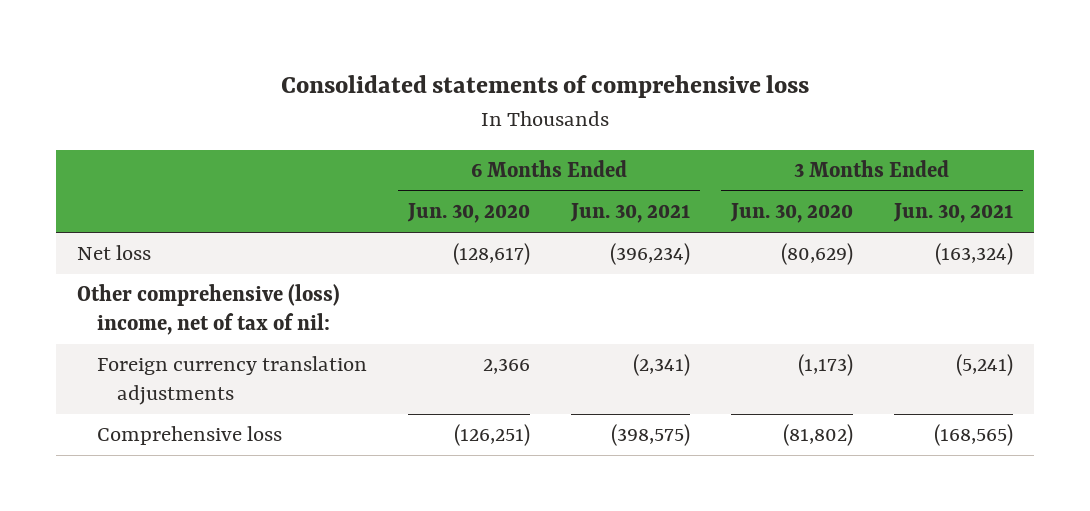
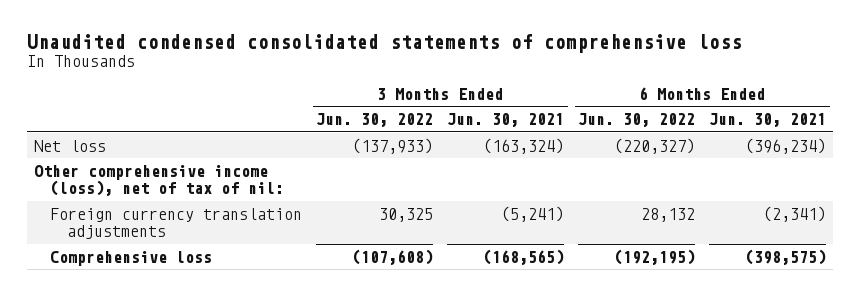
[280,75,809,99] Consolidated statements of comprehensive loss -> [27,33,743,53] Unaudited condensed consolidated statements of comprehensive loss
[406,203,530,224] Jun. 30, 2020 -> none
[730,203,854,224] Jun. 30, 2020 -> none
none -> [316,113,434,128] Jun. 30, 2022
none -> [578,113,696,128] Jun. 30, 2022
[76,284,340,335] Other comprehensive (loss) income, net of tax of nil: -> [34,165,285,197] Other comprehensive income (loss), net of tax of nil:

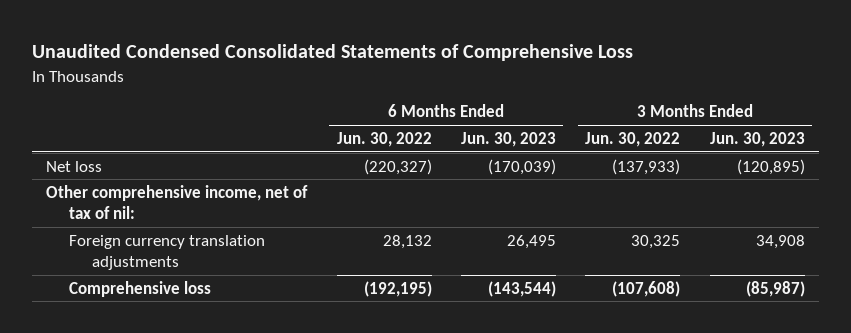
[27,33,743,53] Unaudited condensed consolidated statements of comprehensive loss -> [31,44,633,62] Unaudited Condensed Consolidated Statements of Comprehensive Loss
[447,113,565,128] Jun. 30, 2021 -> none
[709,113,827,128] Jun. 30, 2021 -> none
none -> [461,131,557,147] Jun. 30, 2023
none -> [709,131,805,147] Jun. 30, 2023
[34,165,285,197] Other comprehensive income (loss), net of tax of nil: -> [46,184,309,219] Other comprehensive income, net of tax of nil:

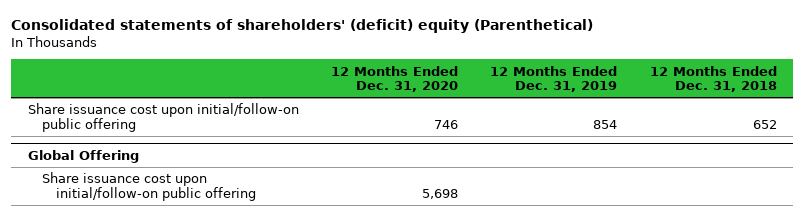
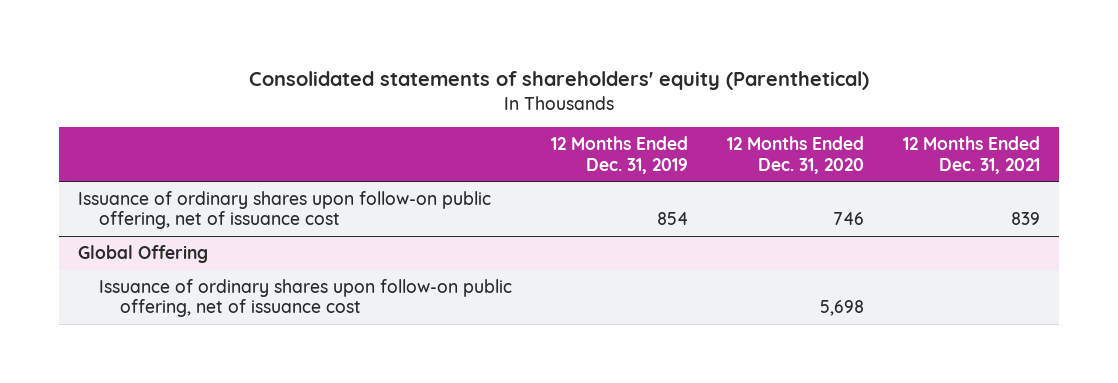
[11,19,594,34] Consolidated statements of shareholders' (deficit) equity (Parenthetical) -> [249,71,870,91] Consolidated statements of shareholders' equity (Parenthetical)
[649,65,777,93] 12 Months Ended Dec. 31, 2018 -> none
none -> [902,136,1040,174] 12 Months Ended Dec. 31, 2021
[27,103,299,132] Share issuance cost upon initial/follow-on public offering -> [78,190,492,230] Issuance of ordinary shares upon follow-on public offering, net of issuance cost
[41,172,256,201] Share issuance cost upon initial/follow-on public offering -> [99,278,513,318] Issuance of ordinary shares upon follow-on public offering, net of issuance cost

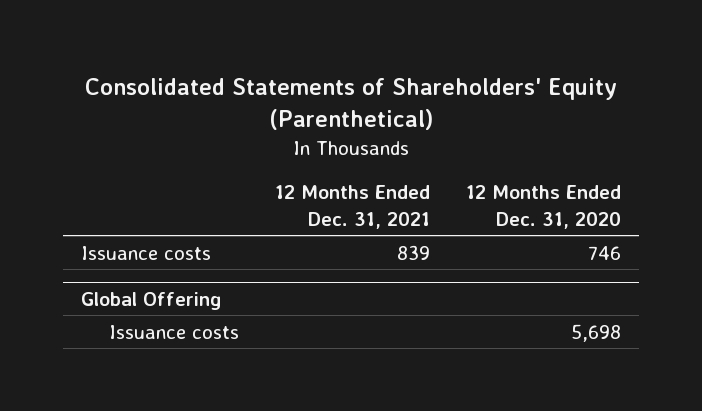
[249,71,870,91] Consolidated statements of shareholders' equity (Parenthetical) -> [85,78,618,131] Consolidated Statements of Shareholders' Equity (Parenthetical)
[551,136,689,174] 12 Months Ended Dec. 31, 2019 -> none
[78,190,492,230] Issuance of ordinary shares upon follow-on public offering, net of issuance cost -> [81,245,212,260] Issuance costs
[99,278,513,318] Issuance of ordinary shares upon follow-on public offering, net of issuance cost -> [109,324,240,339] Issuance costs

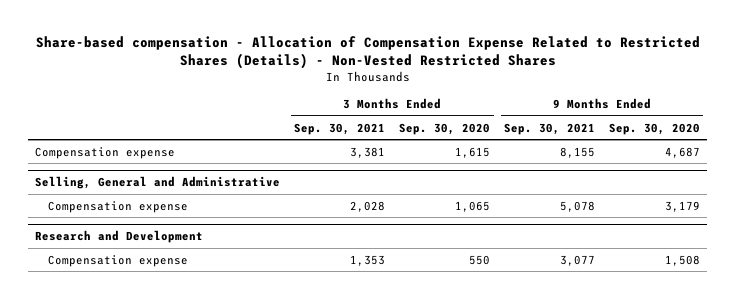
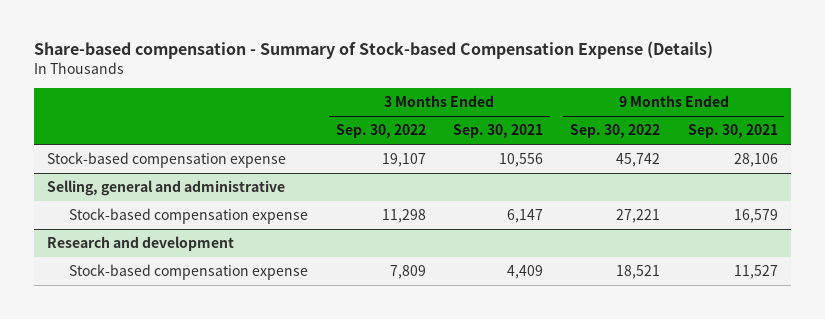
[35,35,700,69] Share-based compensation - Allocation of Compensation Expense Related to Restricted Shares (Details) - Non-Vested Restricted Shares -> [33,41,713,60] Share-based compensation - Summary of Stock-based Compensation Expense (Details)
[399,122,491,135] Sep. 30, 2020 -> none
[608,122,700,135] Sep. 30, 2020 -> none
none -> [335,124,426,139] Sep. 30, 2022
none -> [570,124,661,139] Sep. 30, 2022
[35,146,176,159] Compensation expense -> [47,152,287,169] Stock-based compensation expense
[350,146,386,158] 3,381 -> [498,153,543,168] 10,556
[559,146,595,158] 8,155 -> [733,153,778,168] 28,106
[35,176,281,190] Selling, General and Administrative -> [47,180,286,197] Selling, general and administrative
[48,200,189,213] Compensation expense -> [69,208,309,225] Stock-based compensation expense
[350,200,386,212] 2,028 -> [506,209,543,224] 6,147
[559,200,595,212] 5,078 -> [733,209,778,224] 16,579
[35,230,204,244] Research and Development -> [47,236,235,252] Research and development
[48,254,189,267] Compensation expense -> [69,264,309,281] Stock-based compensation expense
[350,254,386,266] 1,353 -> [506,265,543,280] 4,409
[559,254,595,266] 3,077 -> [733,265,778,280] 11,527

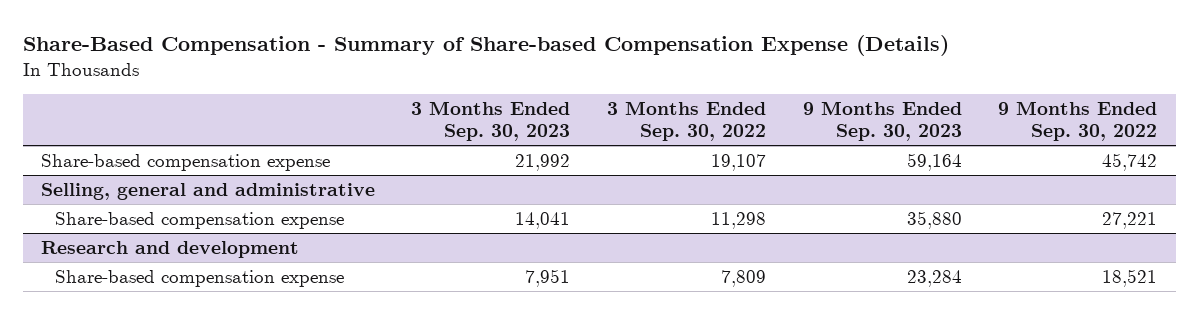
[33,41,713,60] Share-based compensation - Summary of Stock-based Compensation Expense (Details) -> [22,34,949,56] Share-Based Compensation - Summary of Share-based Compensation Expense (Details)
[452,124,543,139] Sep. 30, 2021 -> none
[687,124,778,139] Sep. 30, 2021 -> none
none -> [411,100,571,142] 3 Months Ended Sep. 30, 2023
none -> [802,100,962,142] 9 Months Ended Sep. 30, 2023
[47,152,287,169] Stock-based compensation expense -> [40,153,330,171] Share-based compensation expense
[69,208,309,225] Stock-based compensation expense -> [54,211,344,229] Share-based compensation expense
[69,264,309,281] Stock-based compensation expense -> [54,269,344,287] Share-based compensation expense

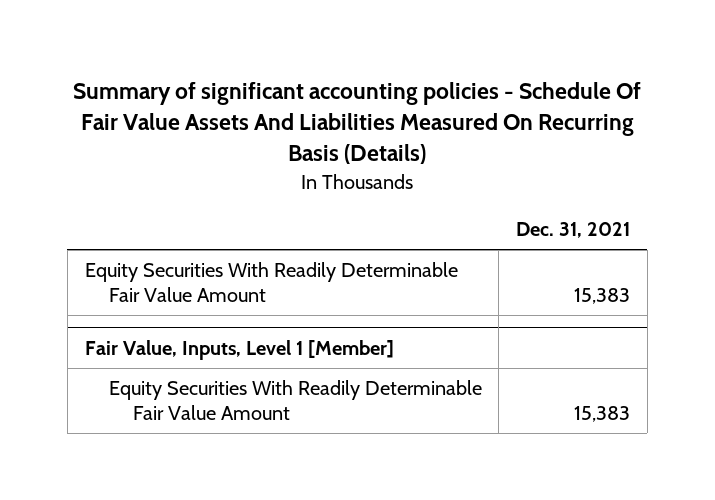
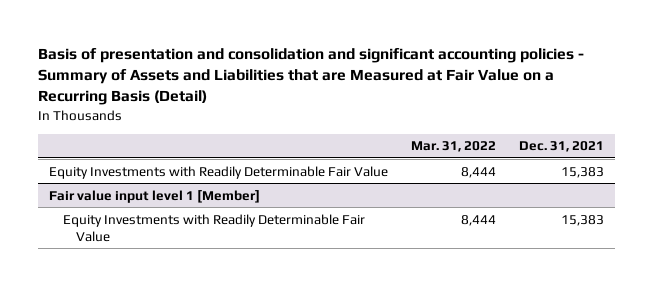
[73,81,642,165] Summary of significant accounting policies - Schedule Of Fair Value Assets And Liabilities Measured On Recurring Basis (Details) -> [38,48,585,106] Basis of presentation and consolidation and significant accounting policies - Summary of Assets and Liabilities that are Measured at Fair Value on a Recurring Basis (Detail)
none -> [411,141,497,153] Mar. 31, 2022
[84,262,458,303] Equity Securities With Readily Determinable Fair Value Amount -> [49,165,389,179] Equity Investments with Readily Determinable Fair Value
[84,339,394,360] Fair Value, Inputs, Level 1 [Member] -> [49,189,261,203] Fair value input level 1 [Member]
[108,380,482,421] Equity Securities With Readily Determinable Fair Value Amount -> [62,213,365,242] Equity Investments with Readily Determinable Fair Value

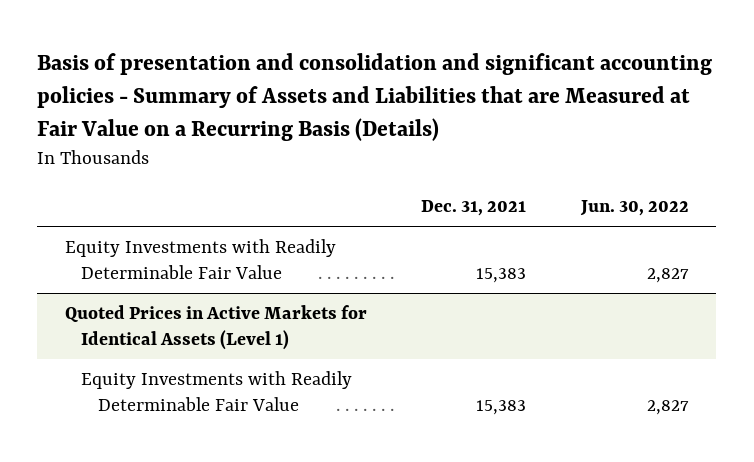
[38,48,585,106] Basis of presentation and consolidation and significant accounting policies - Summary of Assets and Liabilities that are Measured at Fair Value on a Recurring Basis (Detail) -> [37,52,713,141] Basis of presentation and consolidation and significant accounting policies - Summary of Assets and Liabilities that are Measured at Fair Value on a Recurring Basis (Details)
[411,141,497,153] Mar. 31, 2022 -> none
none -> [579,199,689,216] Jun. 30, 2022
[49,189,261,203] Fair value input level 1 [Member] -> [64,305,367,350] Quoted Prices in Active Markets for Identical Assets (Level 1)

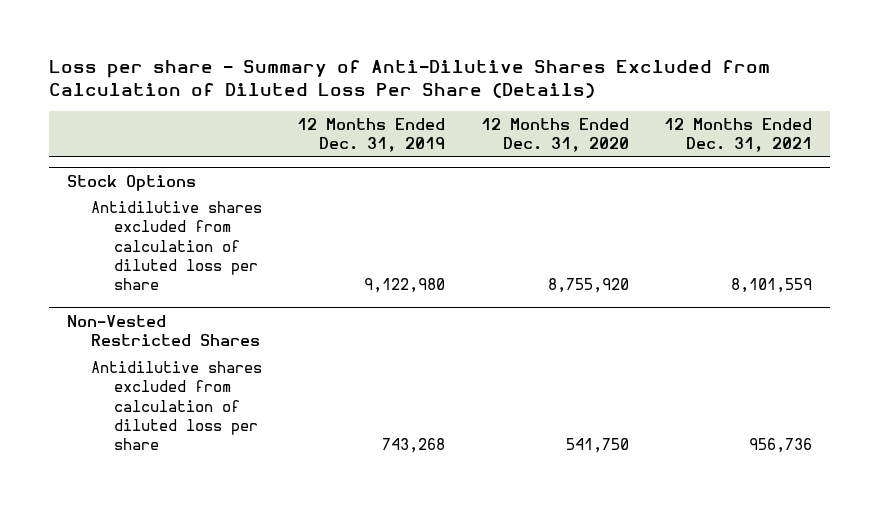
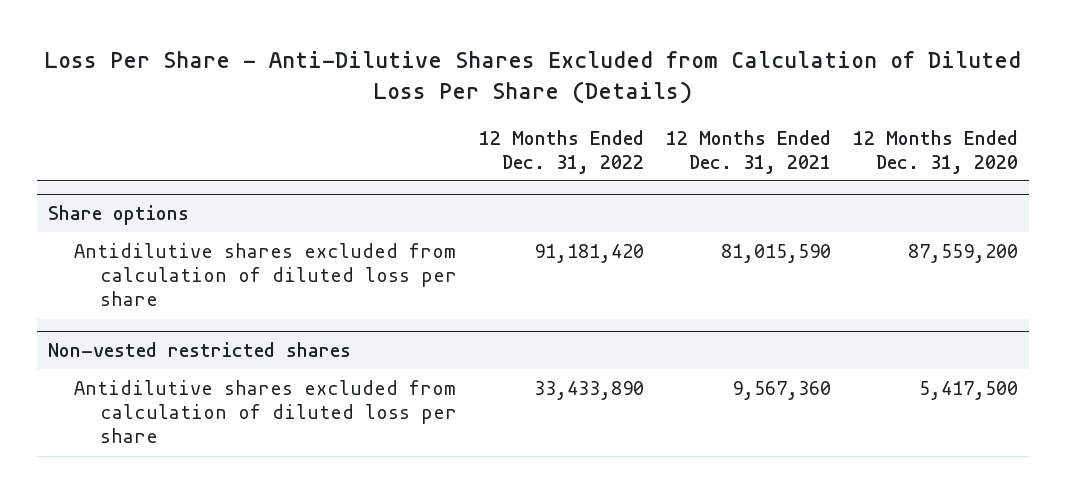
[49,59,771,98] Loss per share - Summary of Anti-Dilutive Shares Excluded from Calculation of Diluted Loss Per Share (Details) -> [43,50,1021,104] Loss Per Share - Anti-Dilutive Shares Excluded from Calculation of Diluted Loss Per Share (Details)
[297,117,446,153] 12 Months Ended Dec. 31, 2019 -> none
none -> [478,129,644,174] 12 Months Ended Dec. 31, 2022
[67,174,197,191] Stock Options -> [47,205,189,226] Share options
[547,278,629,294] 8,755,920 -> [907,244,1018,264] 87,559,200
[731,278,813,294] 8,101,559 -> [720,244,831,264] 81,015,590
[67,314,260,346] Non-Vested Restricted Shares -> [47,342,351,358] Non-vested restricted shares
[565,438,629,454] 541,750 -> [918,381,1018,401] 5,417,500
[749,438,813,454] 956,736 -> [731,381,831,401] 9,567,360

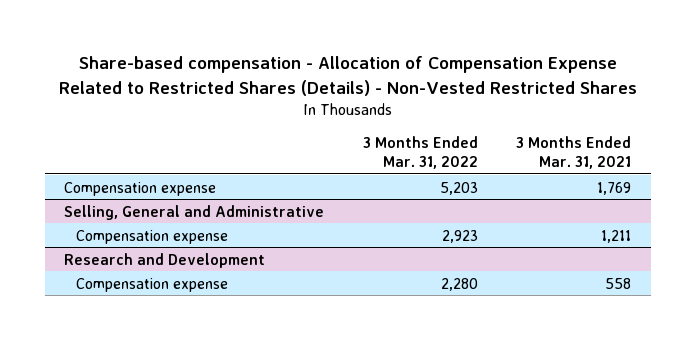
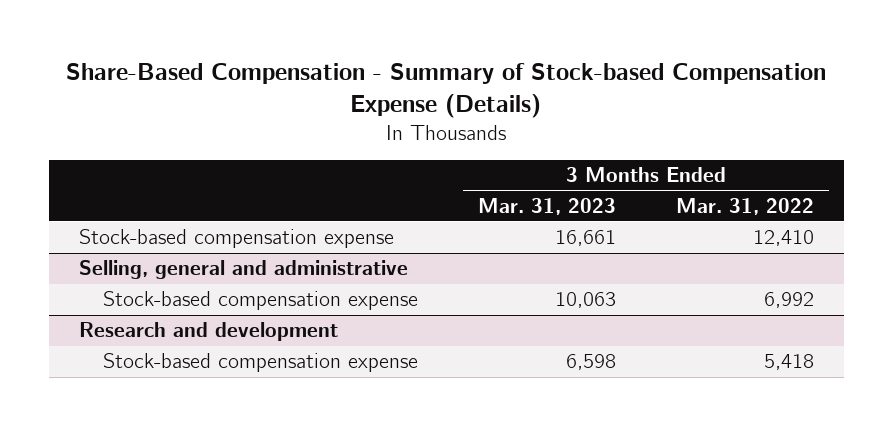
[58,56,637,96] Share-based compensation - Allocation of Compensation Expense Related to Restricted Shares (Details) - Non-Vested Restricted Shares -> [66,63,827,119] Share-Based Compensation - Summary of Stock-based Compensation Expense (Details)
[516,136,632,169] 3 Months Ended Mar. 31, 2021 -> none
none -> [477,197,616,215] Mar. 31, 2023
[64,181,217,196] Compensation expense -> [78,229,394,249] Stock-based compensation expense
[439,181,478,195] 5,203 -> [752,230,814,247] 12,410
[64,204,325,220] Selling, General and Administrative -> [78,260,408,280] Selling, general and administrative
[76,229,229,244] Compensation expense -> [103,291,419,311] Stock-based compensation expense
[441,229,478,243] 2,923 -> [763,292,814,309] 6,992
[64,252,266,268] Research and Development -> [78,322,338,342] Research and development
[76,277,229,292] Compensation expense -> [103,353,419,373] Stock-based compensation expense
[440,277,478,291] 2,280 -> [763,354,814,371] 5,418

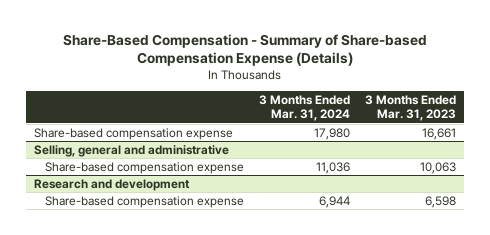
[66,63,827,119] Share-Based Compensation - Summary of Stock-based Compensation Expense (Details) -> [62,33,427,67] Share-Based Compensation - Summary of Share-based Compensation Expense (Details)
[675,197,814,215] Mar. 31, 2022 -> none
none -> [258,95,350,122] 3 Months Ended Mar. 31, 2024
[78,229,394,249] Stock-based compensation expense -> [33,127,233,140] Share-based compensation expense
[103,291,419,311] Stock-based compensation expense -> [44,161,244,174] Share-based compensation expense
[103,353,419,373] Stock-based compensation expense -> [44,195,244,208] Share-based compensation expense

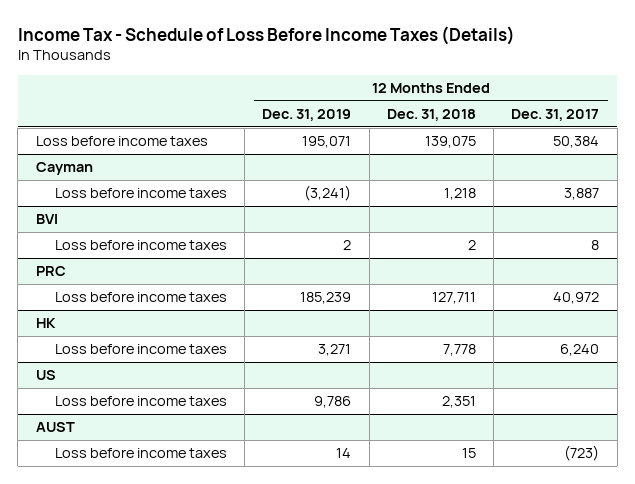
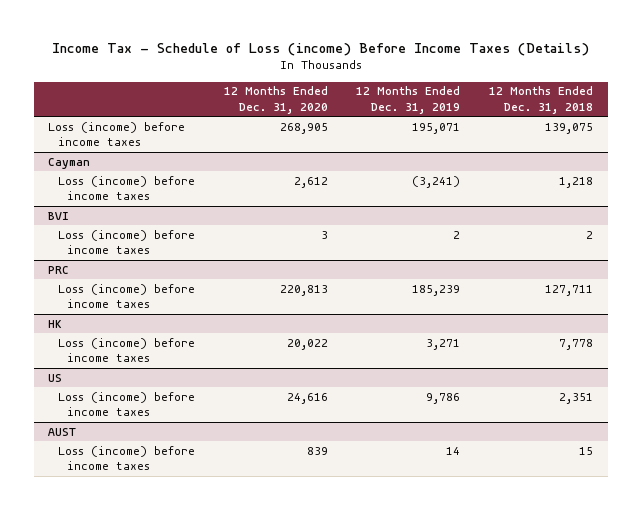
[17,25,515,45] Income Tax - Schedule of Loss Before Income Taxes (Details) -> [51,42,589,56] Income Tax - Schedule of Loss (income) Before Income Taxes (Details)
[511,109,600,122] Dec. 31, 2017 -> none
none -> [223,86,328,114] 12 Months Ended Dec. 31, 2020
[35,136,208,147] Loss before income taxes -> [48,121,186,147] Loss (income) before income taxes
[54,188,227,199] Loss before income taxes -> [57,175,195,201] Loss (income) before income taxes
[54,240,227,251] Loss before income taxes -> [57,229,195,255] Loss (income) before income taxes
[54,292,227,303] Loss before income taxes -> [57,283,195,309] Loss (income) before income taxes
[54,344,227,355] Loss before income taxes -> [57,337,195,363] Loss (income) before income taxes
[54,396,227,407] Loss before income taxes -> [57,391,195,417] Loss (income) before income taxes
[54,448,227,459] Loss before income taxes -> [57,445,195,471] Loss (income) before income taxes

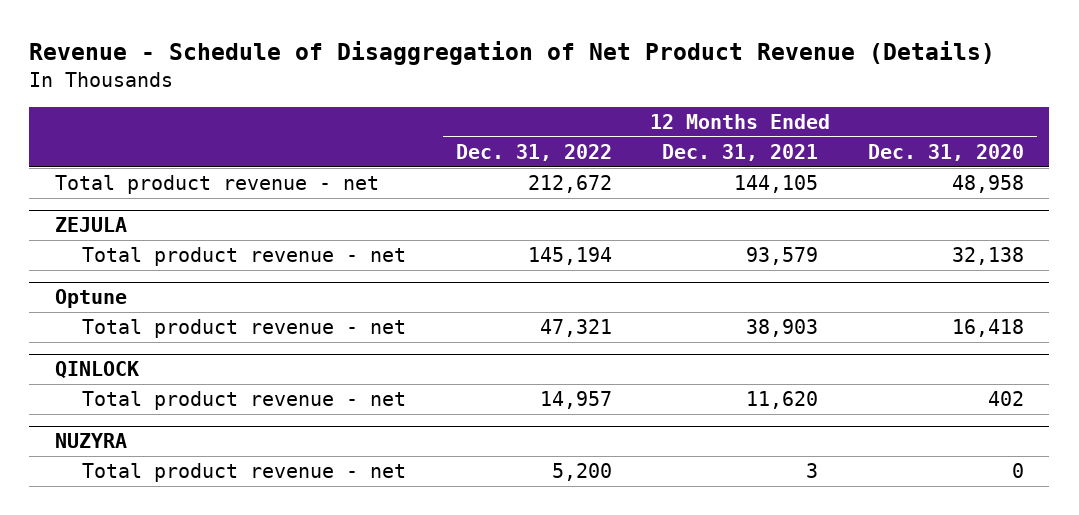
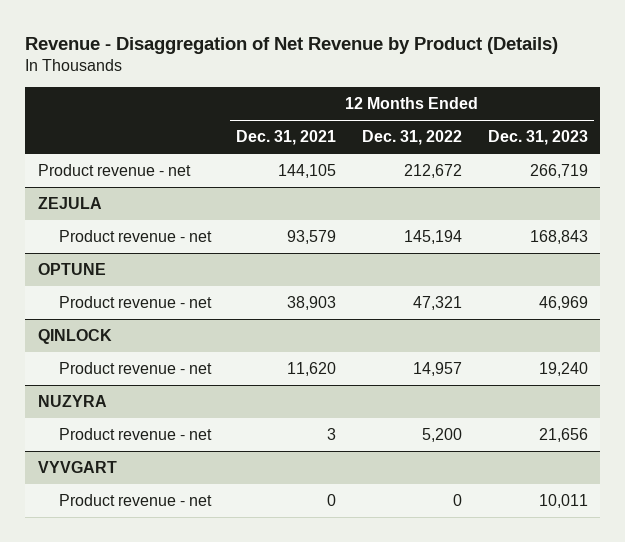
[29,41,996,66] Revenue - Schedule of Disaggregation of Net Product Revenue (Details) -> [24,36,558,54] Revenue - Disaggregation of Net Revenue by Product (Details)
[868,143,1025,161] Dec. 31, 2020 -> none
none -> [487,130,588,146] Dec. 31, 2023
[54,175,379,195] Total product revenue - net -> [37,164,191,177] Product revenue - net
[81,247,406,267] Total product revenue - net -> [58,230,212,243] Product revenue - net
[54,289,127,309] Optune -> [37,263,106,276] OPTUNE
[81,319,406,339] Total product revenue - net -> [58,296,212,309] Product revenue - net
[81,391,406,411] Total product revenue - net -> [58,362,212,375] Product revenue - net
[81,463,406,483] Total product revenue - net -> [58,428,212,441] Product revenue - net
none -> [37,461,117,474] VYVGART
none -> [58,494,212,507] Product revenue - net

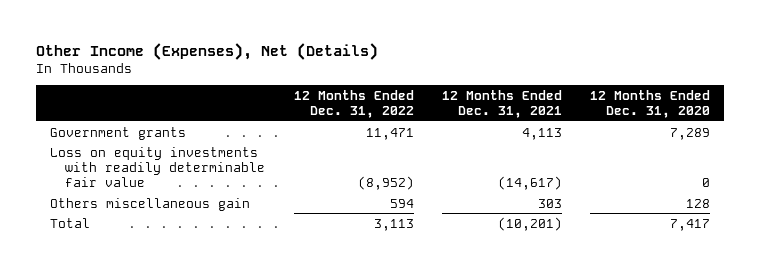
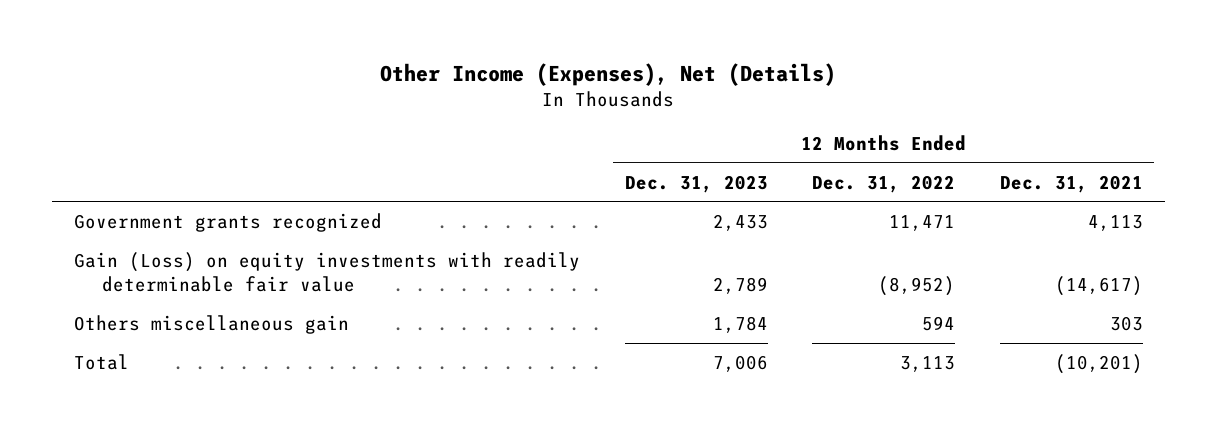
[590,89,711,118] 12 Months Ended Dec. 31, 2020 -> none
none -> [624,174,768,193] Dec. 31, 2023
[50,126,187,140] Government grants -> [74,212,383,232] Government grants recognized
[50,146,266,187] Loss on equity investments with readily determinable fair value -> [74,251,581,292] Gain (Loss) on equity investments with readily determinable fair value

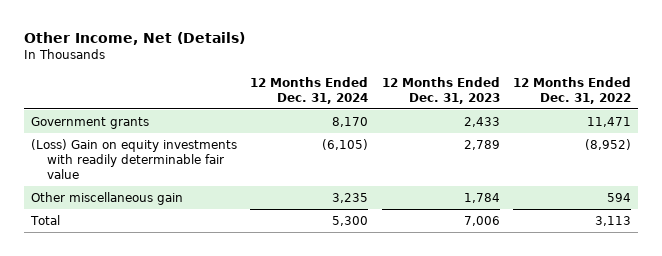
[380,62,837,86] Other Income (Expenses), Net (Details) -> [24,31,246,45] Other Income, Net (Details)
[999,174,1143,193] Dec. 31, 2021 -> none
none -> [250,76,369,104] 12 Months Ended Dec. 31, 2024
[74,212,383,232] Government grants recognized -> [31,116,150,129] Government grants
[74,251,581,292] Gain (Loss) on equity investments with readily determinable fair value -> [31,138,238,179] (Loss) Gain on equity investments with readily determinable fair value
[74,314,350,334] Others miscellaneous gain -> [31,191,184,205] Other miscellaneous gain

